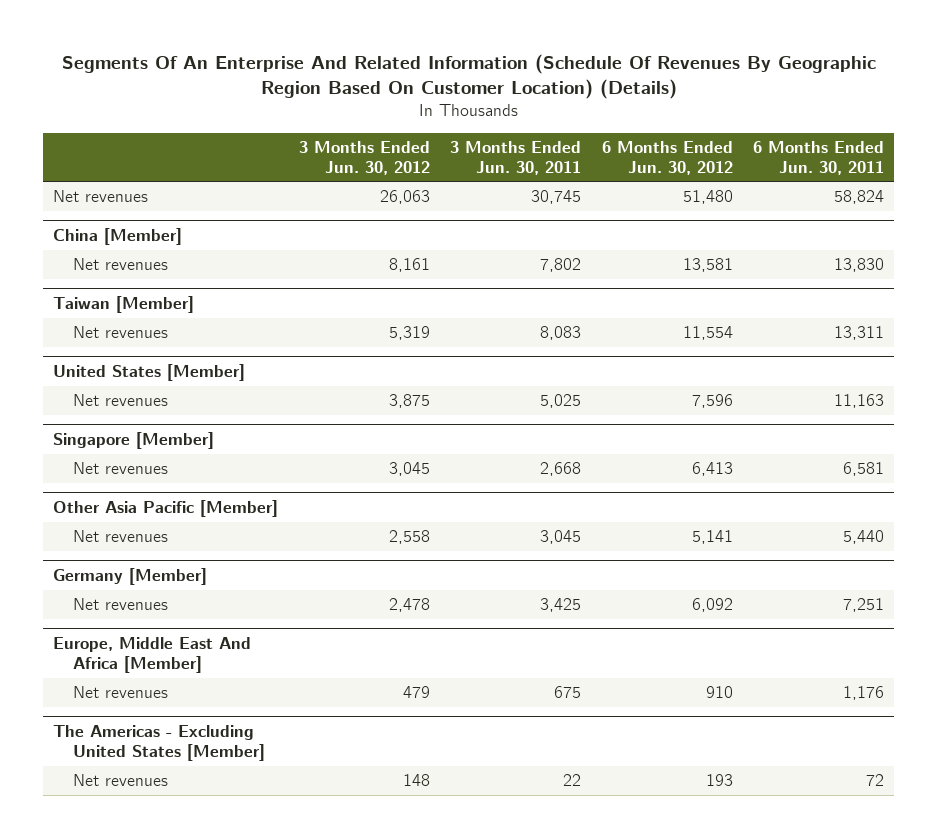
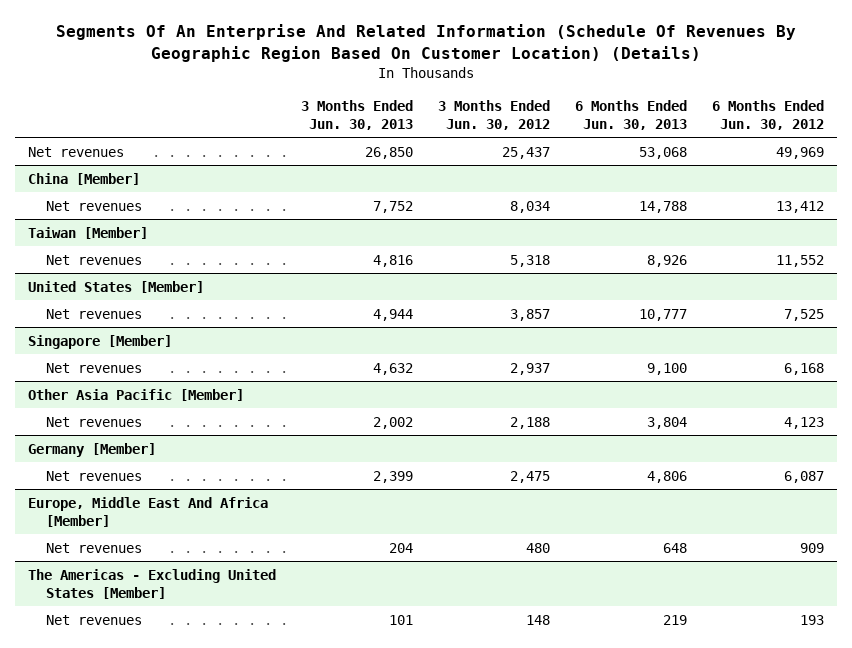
[450,140,582,175] 3 Months Ended Jun. 30, 2011 -> none
[753,140,885,175] 6 Months Ended Jun. 30, 2011 -> none
none -> [300,99,413,130] 3 Months Ended Jun. 30, 2013
none -> [575,99,688,130] 6 Months Ended Jun. 30, 2013
[379,189,430,204] 26,063 -> [502,146,551,159] 25,437
[682,189,733,204] 51,480 -> [776,146,825,159] 49,969
[388,257,430,272] 8,161 -> [510,200,551,213] 8,034
[682,257,733,272] 13,581 -> [776,200,825,213] 13,412
[388,325,430,340] 5,319 -> [510,254,551,267] 5,318
[682,325,733,340] 11,554 -> [776,254,825,267] 11,552
[388,393,430,408] 3,875 -> [510,308,551,321] 3,857
[691,393,733,408] 7,596 -> [784,308,825,321] 7,525
[388,461,430,476] 3,045 -> [510,362,551,375] 2,937
[691,461,733,476] 6,413 -> [784,362,825,375] 6,168
[388,529,430,544] 2,558 -> [510,416,551,429] 2,188
[691,529,733,544] 5,141 -> [784,416,825,429] 4,123
[388,597,430,612] 2,478 -> [510,470,551,483] 2,475
[691,597,733,612] 6,092 -> [784,470,825,483] 6,087
[402,685,430,698] 479 -> [526,542,551,553] 480
[705,685,733,698] 910 -> [800,542,825,553] 909

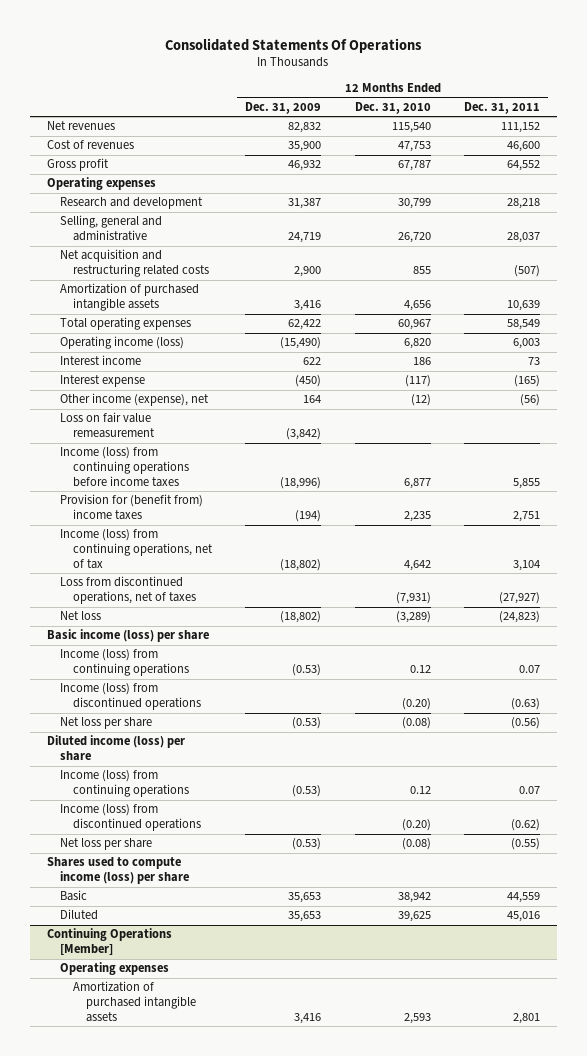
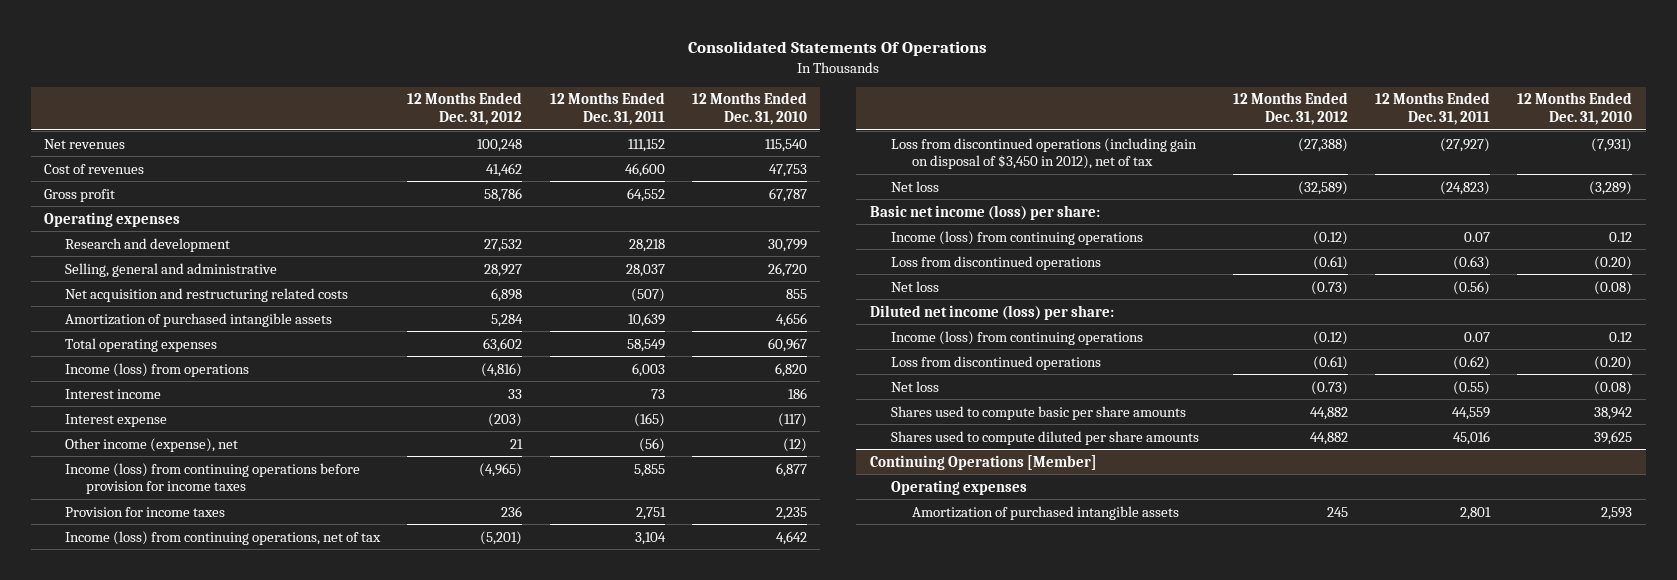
[245,102,322,115] Dec. 31, 2009 -> none
none -> [407,92,523,126] 12 Months Ended Dec. 31, 2012
[59,336,184,350] Operating income (loss) -> [65,362,250,377] Income (loss) from operations
[59,412,155,439] Loss on fair value remeasurement -> none
[59,447,189,488] Income (loss) from continuing operations before income taxes -> [65,462,361,495] Income (loss) from continuing operations before provision for income taxes
[59,494,203,521] Provision for (benefit from) income taxes -> [65,506,226,517] Provision for income taxes
[59,576,196,605] Loss from discontinued operations, net of taxes -> [890,137,1197,170] Loss from discontinued operations (including gain on disposal of $3,450 in 2012), net of tax
[46,629,209,643] Basic income (loss) per share -> [869,204,1100,220] Basic net income (loss) per share:
[59,683,201,711] Income (loss) from discontinued operations -> [890,255,1101,270] Loss from discontinued operations
[59,717,152,730] Net loss per share -> [890,280,939,292] Net loss
[46,735,185,762] Diluted income (loss) per share -> [869,304,1114,320] Diluted net income (loss) per share:
[46,857,189,885] Shares used to compute income (loss) per share -> none
[59,804,201,832] Income (loss) from discontinued operations -> [890,355,1101,370] Loss from discontinued operations
[59,838,152,851] Net loss per share -> [890,380,939,392] Net loss
[59,890,87,902] Basic -> [890,405,1186,420] Shares used to compute basic per share amounts
[59,909,98,921] Diluted -> [890,430,1199,445] Shares used to compute diluted per share amounts

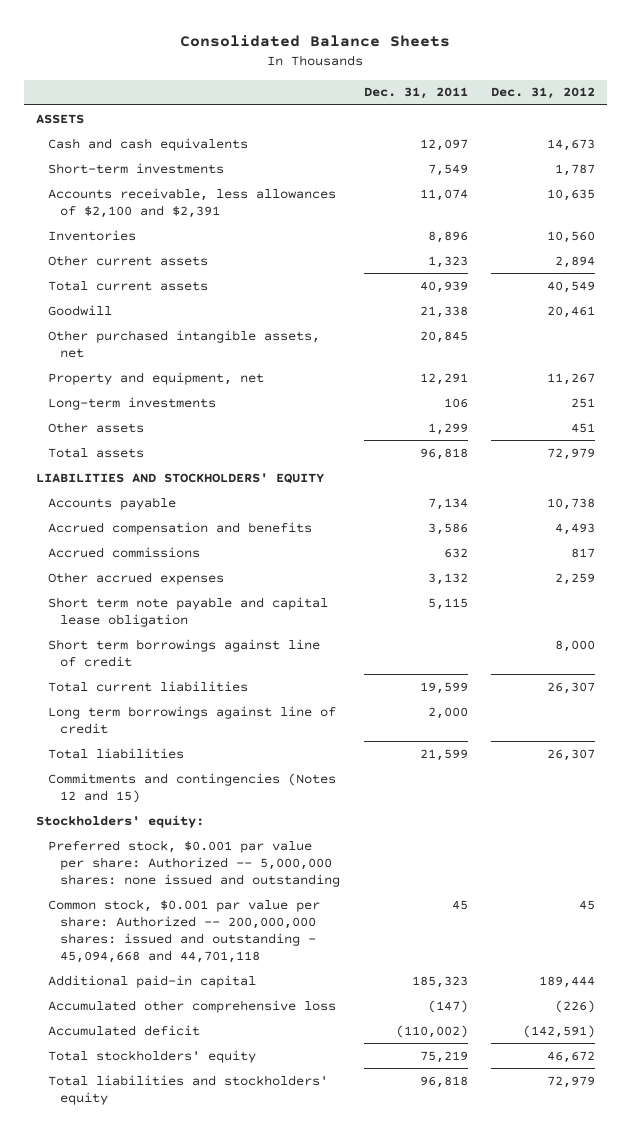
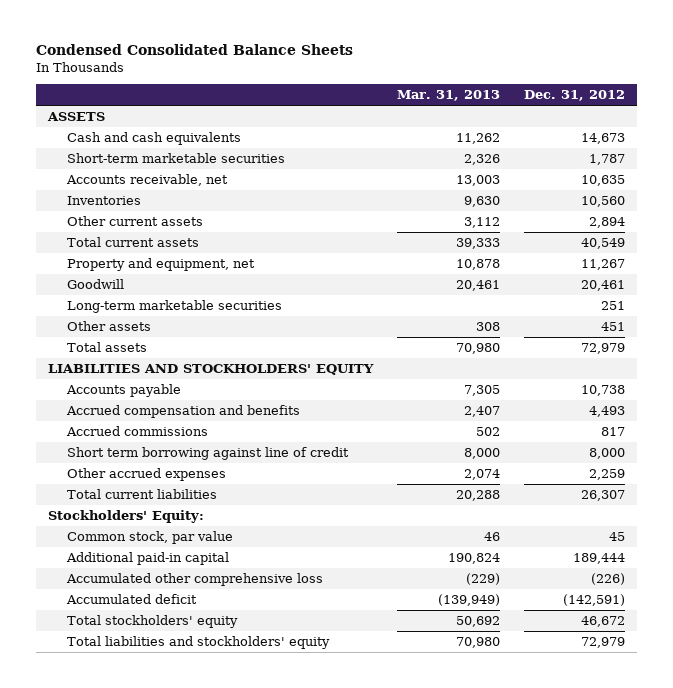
[180,35,451,48] Consolidated Balance Sheets -> [36,44,354,56] Condensed Consolidated Balance Sheets
[363,87,468,100] Dec. 31, 2011 -> none
none -> [396,90,500,102] Mar. 31, 2013
[48,162,225,174] Short-term investments -> [66,152,285,163] Short-term marketable securities
[48,187,337,218] Accounts receivable, less allowances of $2,100 and $2,391 -> [65,173,228,186] Accounts receivable, net
[48,329,321,358] Other purchased intangible assets, net -> none
[48,304,113,316] Goodwill -> [66,278,124,289] Goodwill
[48,396,217,410] Long-term investments -> [66,299,282,313] Long-term marketable securities
none -> [66,446,349,460] Short term borrowing against line of credit
[48,596,329,627] Short term note payable and capital lease obligation -> none
[48,638,321,667] Short term borrowings against line of credit -> none
[48,705,337,734] Long term borrowings against line of credit -> none
[48,747,185,759] Total liabilities -> none
[48,772,337,803] Commitments and contingencies (Notes 12 and 15) -> none
[48,839,341,887] Preferred stock, $0.001 par value per share: Authorized -- 5,000,000 shares: none issued and outstanding -> none
[35,814,204,828] Stockholders' equity: -> [48,509,205,523] Stockholders' Equity:
[48,898,321,963] Common stock, $0.001 par value per share: Authorized -- 200,000,000 shares: issued and outstanding - 45,094,668 and 44,701,118 -> [66,530,233,544] Common stock, par value

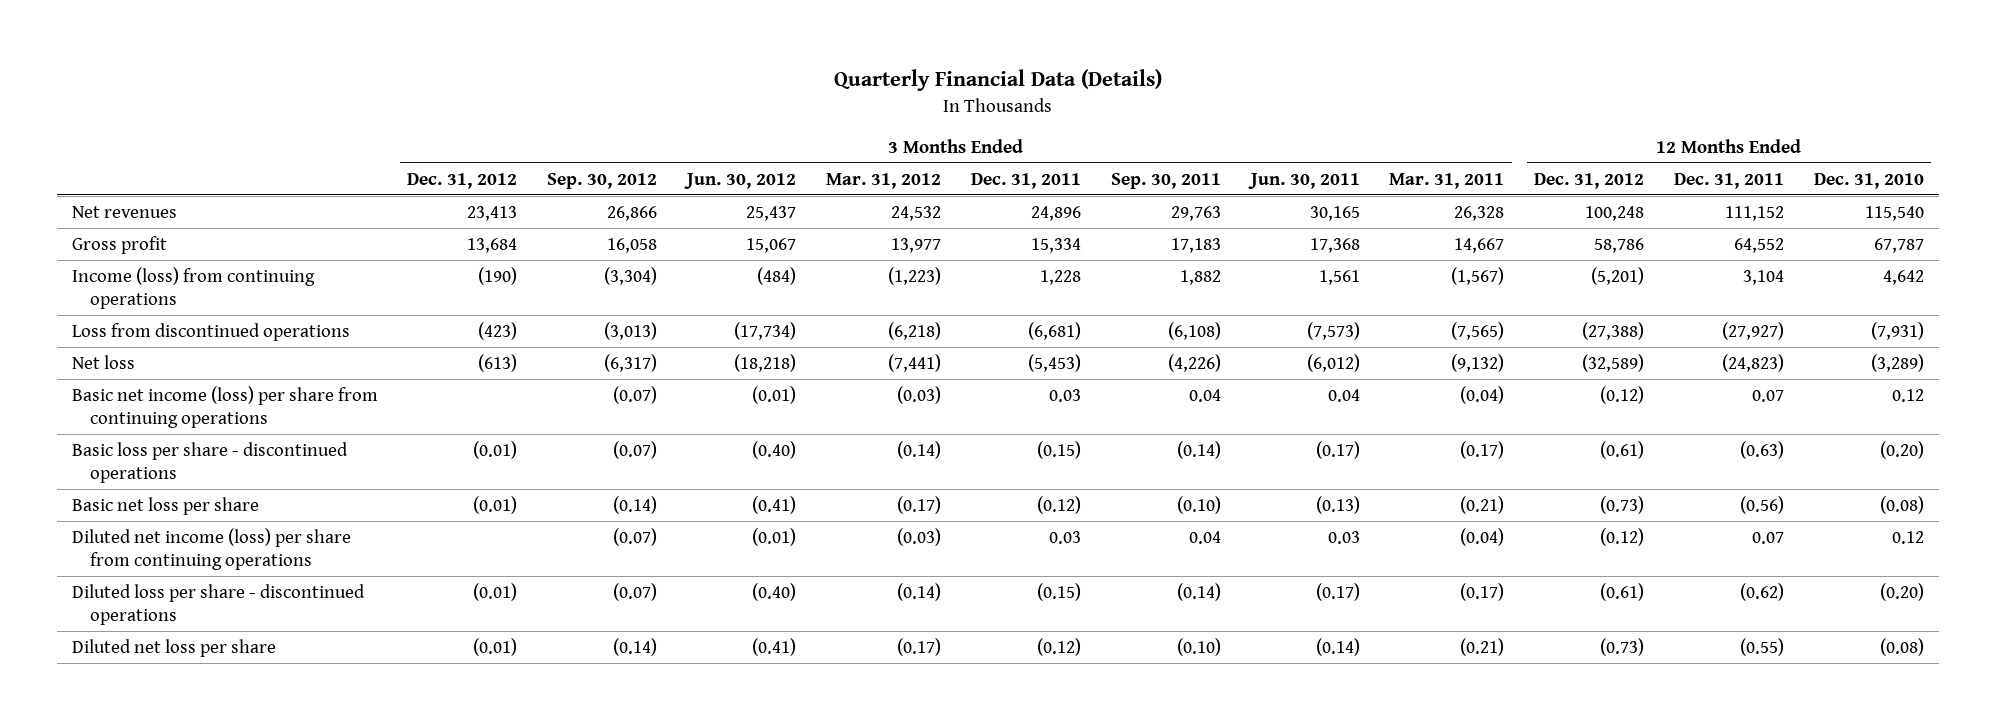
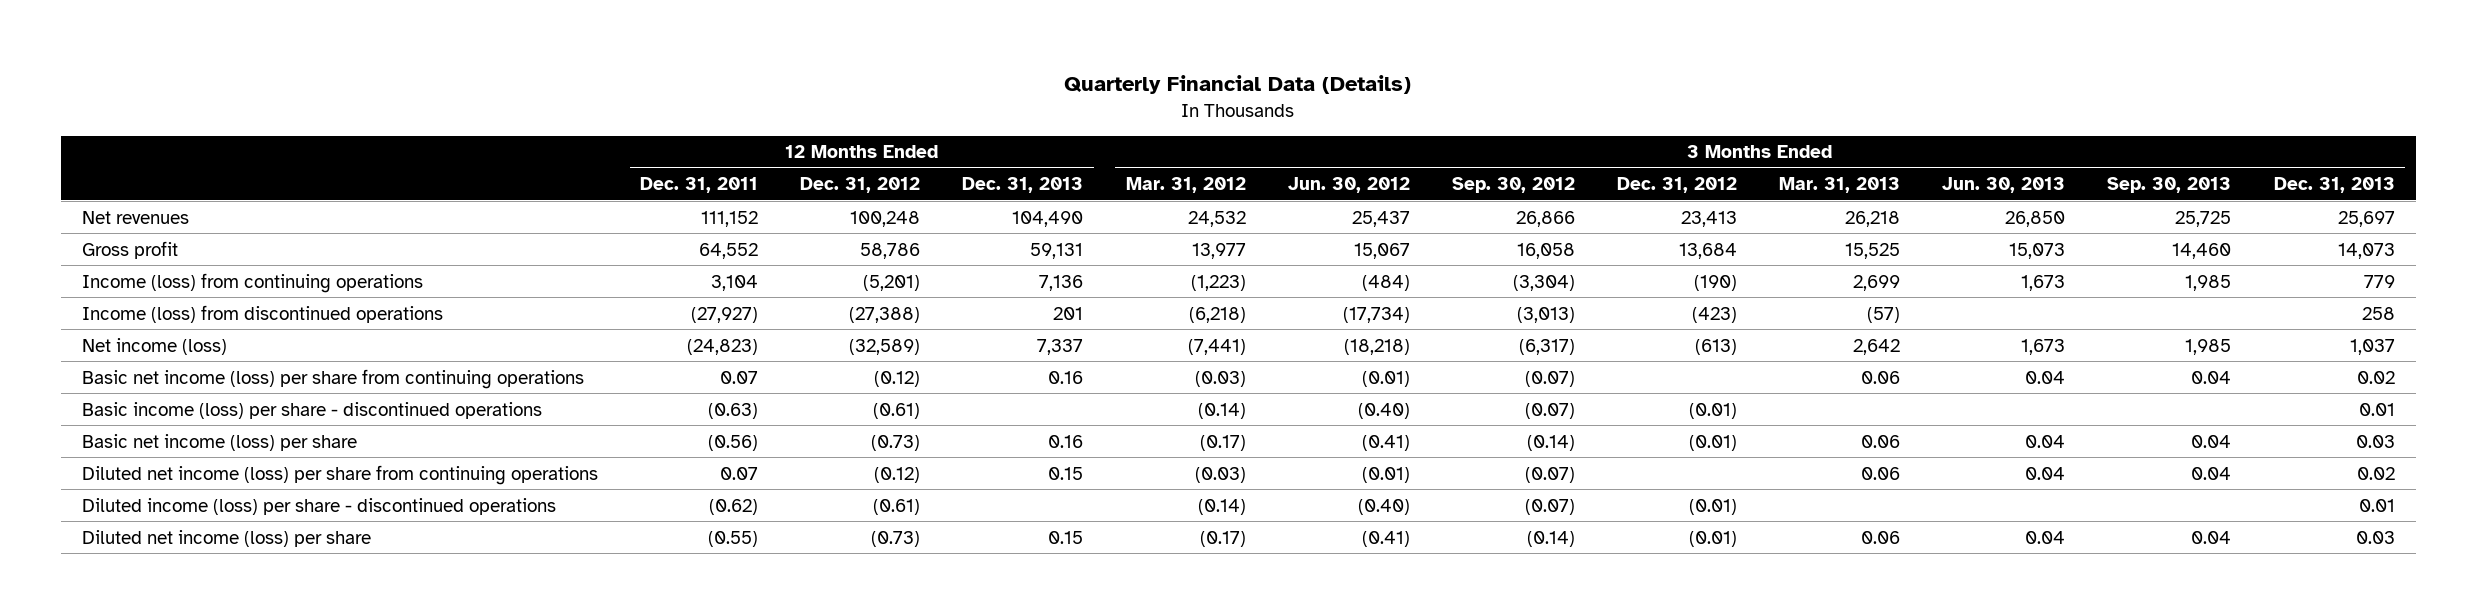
[970,172,1081,189] Dec. 31, 2011 -> none
[1110,172,1221,189] Sep. 30, 2011 -> none
[1247,172,1360,189] Jun. 30, 2011 -> none
[1389,172,1505,189] Mar. 31, 2011 -> none
[1814,172,1925,189] Dec. 31, 2010 -> none
none -> [962,177,1084,194] Dec. 31, 2013
none -> [1779,177,1901,194] Mar. 31, 2013
none -> [1942,177,2066,194] Jun. 30, 2013
none -> [2107,177,2232,194] Sep. 30, 2013
none -> [2273,177,2395,194] Dec. 31, 2013
[71,322,350,341] Loss from discontinued operations -> [82,304,444,323] Income (loss) from discontinued operations
[71,354,135,369] Net loss -> [82,337,228,355] Net income (loss)
[71,441,348,484] Basic loss per share - discontinued operations -> [82,401,543,419] Basic income (loss) per share - discontinued operations
[71,496,259,515] Basic net loss per share -> [82,433,358,451] Basic net income (loss) per share
[71,583,365,626] Diluted loss per share - discontinued operations -> [82,497,557,515] Diluted income (loss) per share - discontinued operations
[71,638,276,657] Diluted net loss per share -> [82,529,372,547] Diluted net income (loss) per share

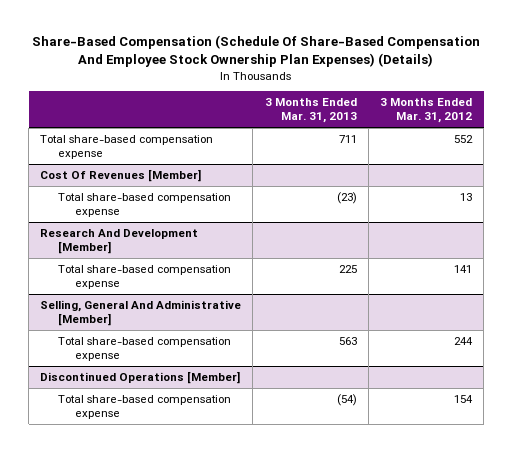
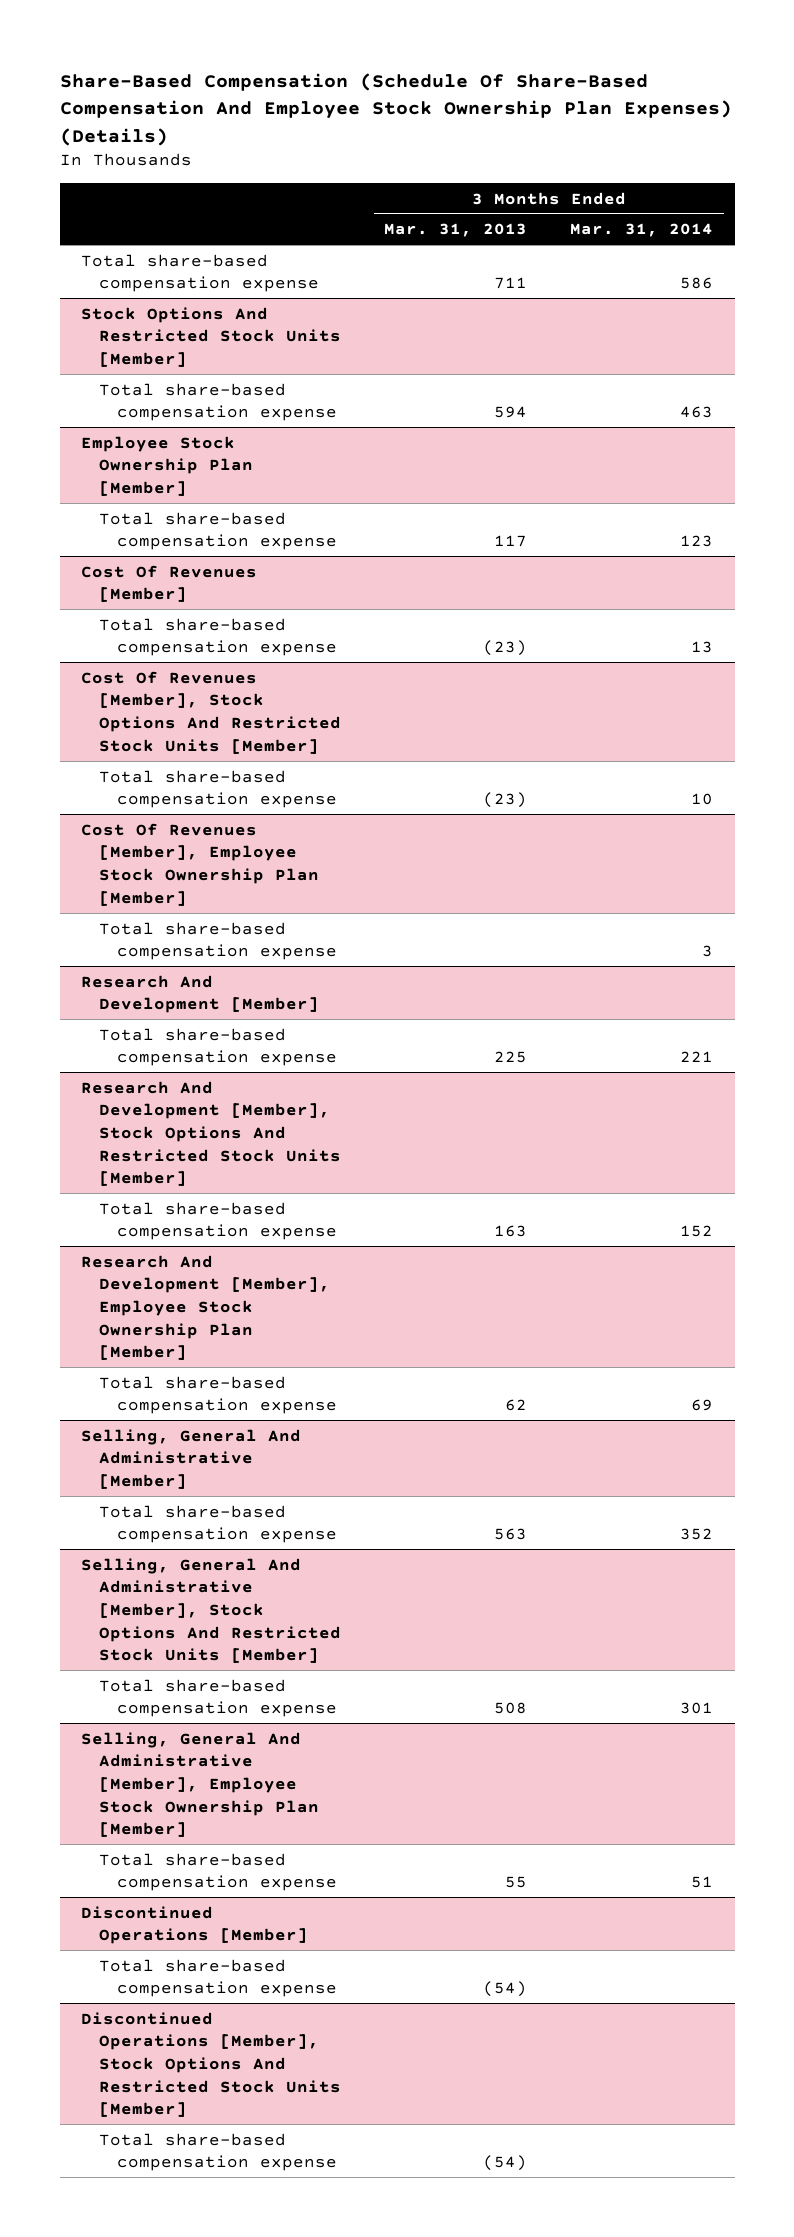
[379,98,472,124] 3 Months Ended Mar. 31, 2012 -> none
none -> [570,223,714,238] Mar. 31, 2014
none -> [81,306,342,367] Stock Options And Restricted Stock Units [Member]
none -> [99,382,338,422] Total share-based compensation expense
none -> [81,435,254,496] Employee Stock Ownership Plan [Member]
none -> [99,511,338,551] Total share-based compensation expense
none -> [81,670,342,754] Cost Of Revenues [Member], Stock Options And Restricted Stock Units [Member]
none -> [99,769,338,809] Total share-based compensation expense
none -> [81,822,320,906] Cost Of Revenues [Member], Employee Stock Ownership Plan [Member]
none -> [99,921,338,961] Total share-based compensation expense
none -> [81,1080,342,1187] Research And Development [Member], Stock Options And Restricted Stock Units [Member]
none -> [99,1201,338,1241] Total share-based compensation expense
none -> [81,1254,331,1361] Research And Development [Member], Employee Stock Ownership Plan [Member]
none -> [99,1375,338,1415] Total share-based compensation expense
none -> [81,1557,342,1664] Selling, General And Administrative [Member], Stock Options And Restricted Stock Units [Member]
none -> [99,1678,338,1718] Total share-based compensation expense
none -> [81,1731,320,1838] Selling, General And Administrative [Member], Employee Stock Ownership Plan [Member]
none -> [99,1852,338,1892] Total share-based compensation expense
none -> [81,2011,342,2118] Discontinued Operations [Member], Stock Options And Restricted Stock Units [Member]
none -> [99,2132,338,2172] Total share-based compensation expense

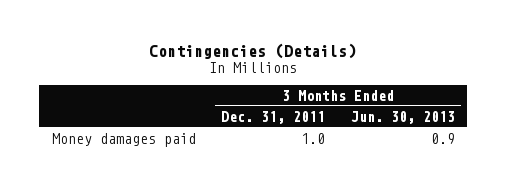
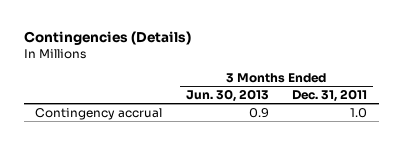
[51,132,196,147] Money damages paid -> [35,107,163,120] Contingency accrual

